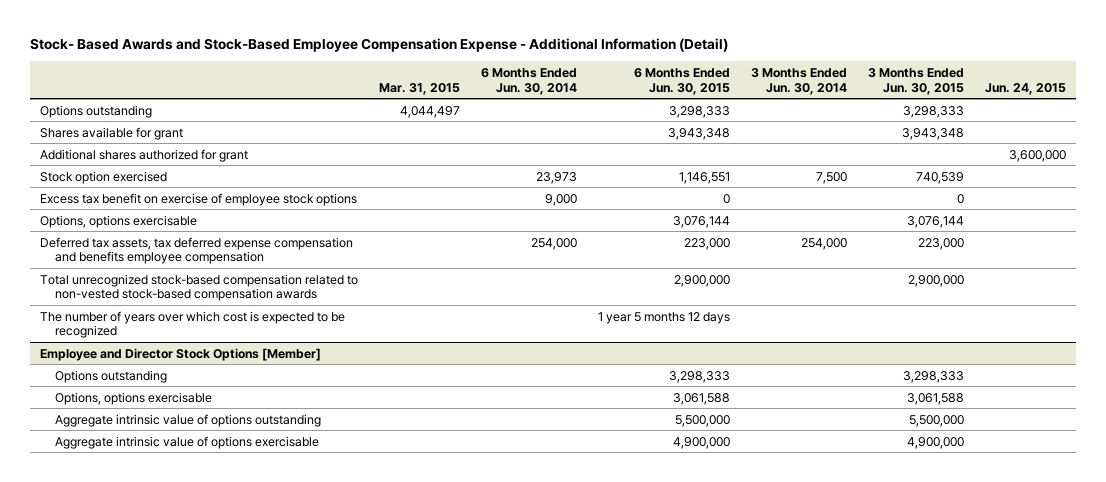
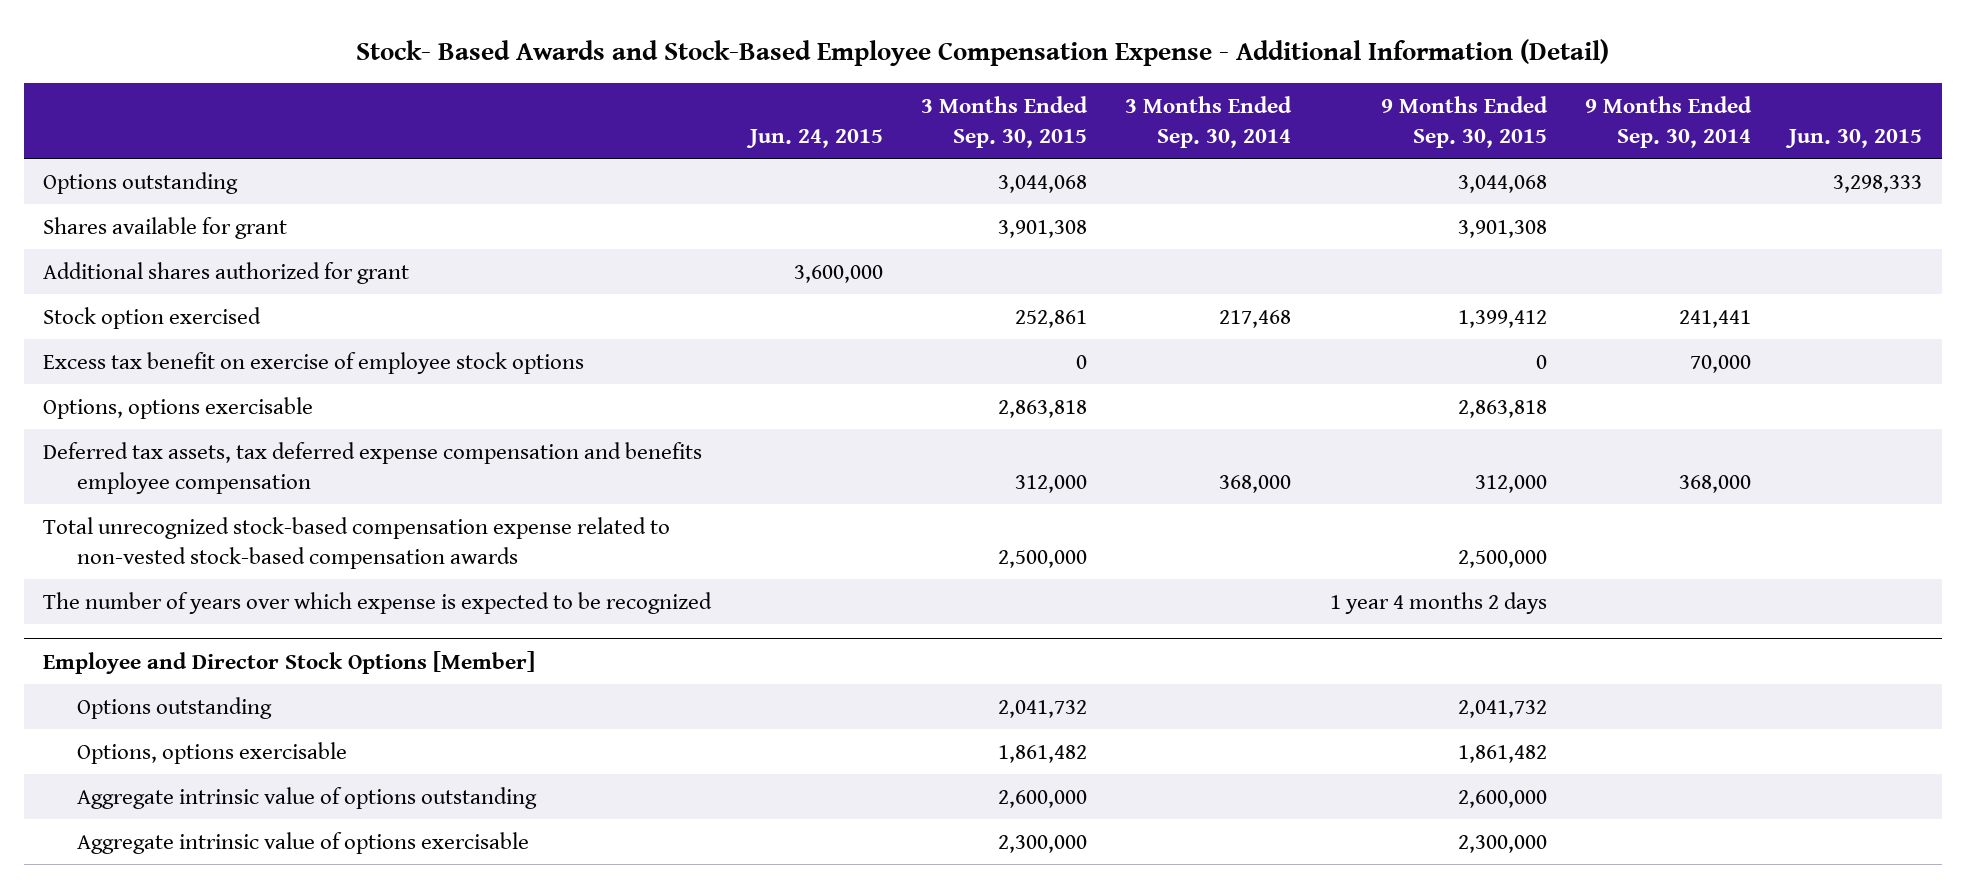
[379,82,461,95] Mar. 31, 2015 -> none
[481,67,578,95] 6 Months Ended Jun. 30, 2014 -> none
[633,67,730,95] 6 Months Ended Jun. 30, 2015 -> none
[750,67,847,95] 3 Months Ended Jun. 30, 2014 -> none
[867,67,964,95] 3 Months Ended Jun. 30, 2015 -> none
none -> [921,95,1089,148] 3 Months Ended Sep. 30, 2015
none -> [1125,95,1293,148] 3 Months Ended Sep. 30, 2014
none -> [1380,95,1548,148] 9 Months Ended Sep. 30, 2015
none -> [1585,95,1753,148] 9 Months Ended Sep. 30, 2014
none -> [1785,128,1923,148] Jun. 30, 2015
[40,273,359,302] Total unrecognized stock-based compensation related to non-vested stock-based compensation awards -> [43,516,671,569] Total unrecognized stock-based compensation expense related to non-vested stock-based compensation awards
[40,310,346,339] The number of years over which cost is expected to be recognized -> [43,591,713,614] The number of years over which expense is expected to be recognized

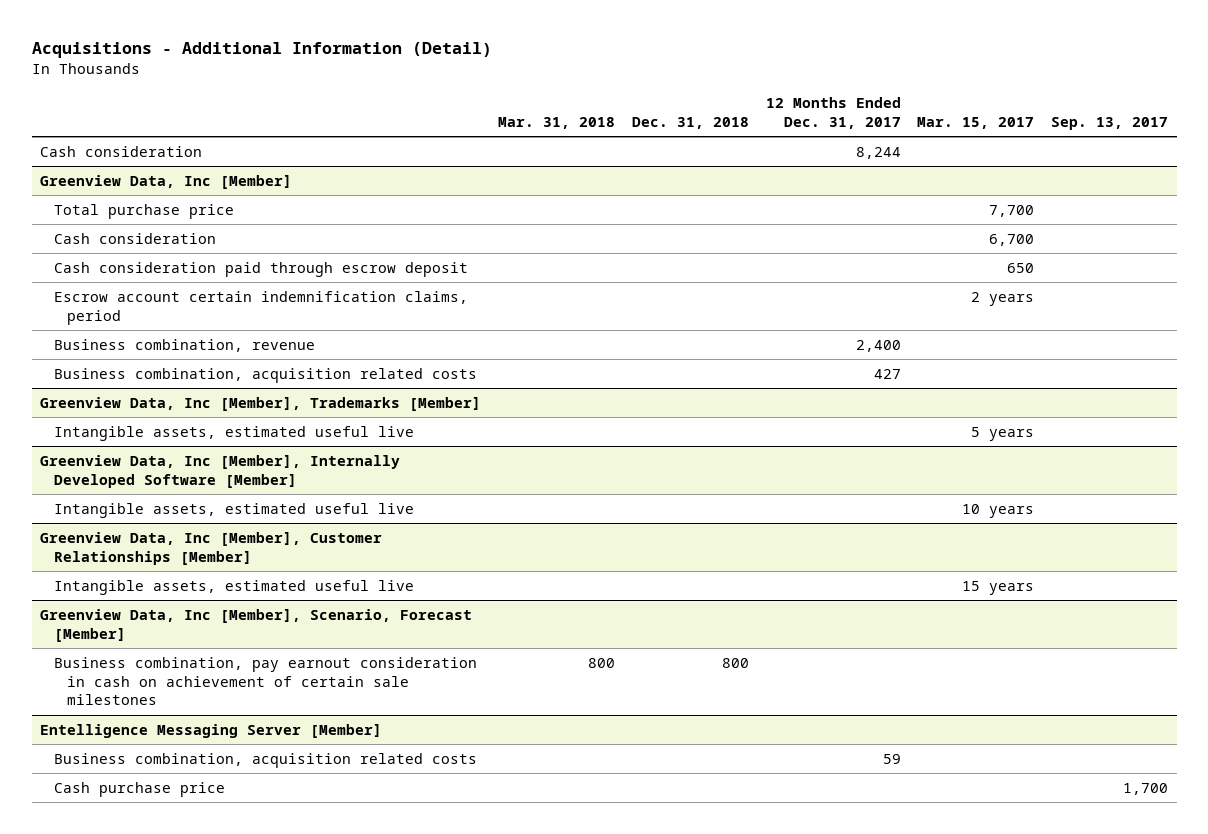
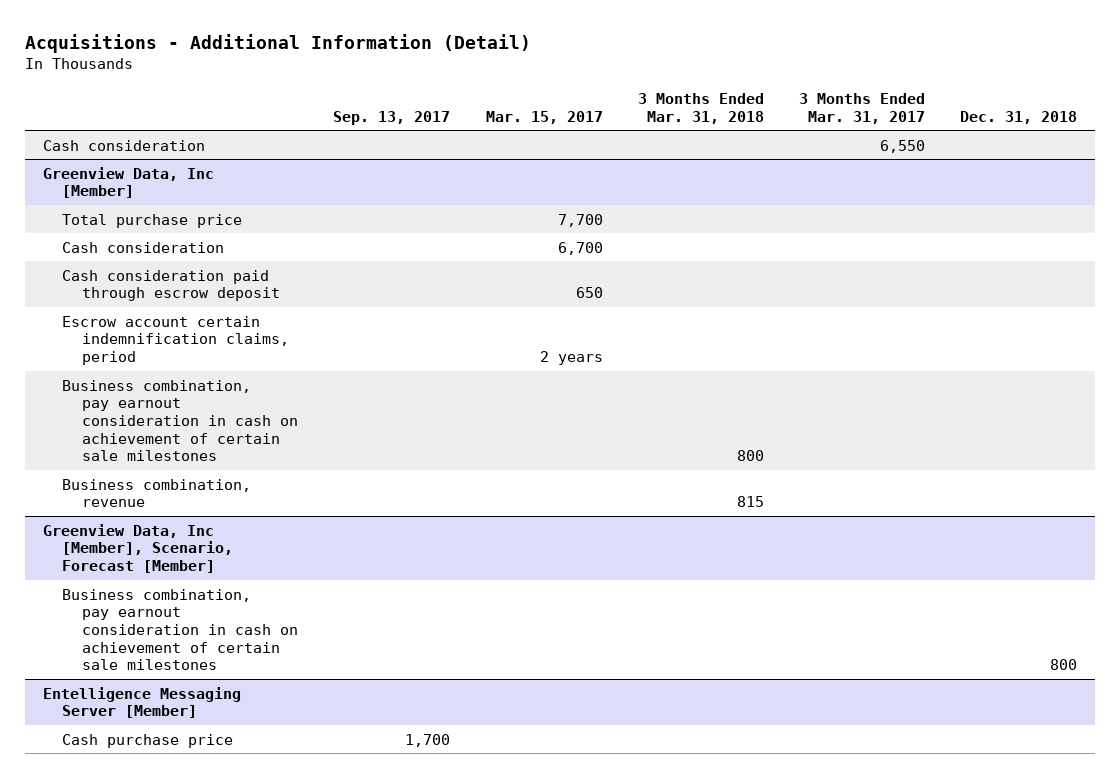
[498,116,616,129] Mar. 31, 2018 -> none
[765,97,901,129] 12 Months Ended Dec. 31, 2017 -> none
none -> [637,92,764,124] 3 Months Ended Mar. 31, 2018
none -> [798,92,925,124] 3 Months Ended Mar. 31, 2017
none -> [62,379,299,462] Business combination, pay earnout consideration in cash on achievement of certain sale milestones
[53,367,477,383] Business combination, acquisition related costs -> none
[40,396,482,411] Greenview Data, Inc [Member], Trademarks [Member] -> none
[53,425,414,441] Intangible assets, estimated useful live -> none
[40,454,401,488] Greenview Data, Inc [Member], Internally Developed Software [Member] -> none
[53,502,414,518] Intangible assets, estimated useful live -> none
[40,531,383,565] Greenview Data, Inc [Member], Customer Relationships [Member] -> none
[53,579,414,595] Intangible assets, estimated useful live -> none
[53,752,477,768] Business combination, acquisition related costs -> none

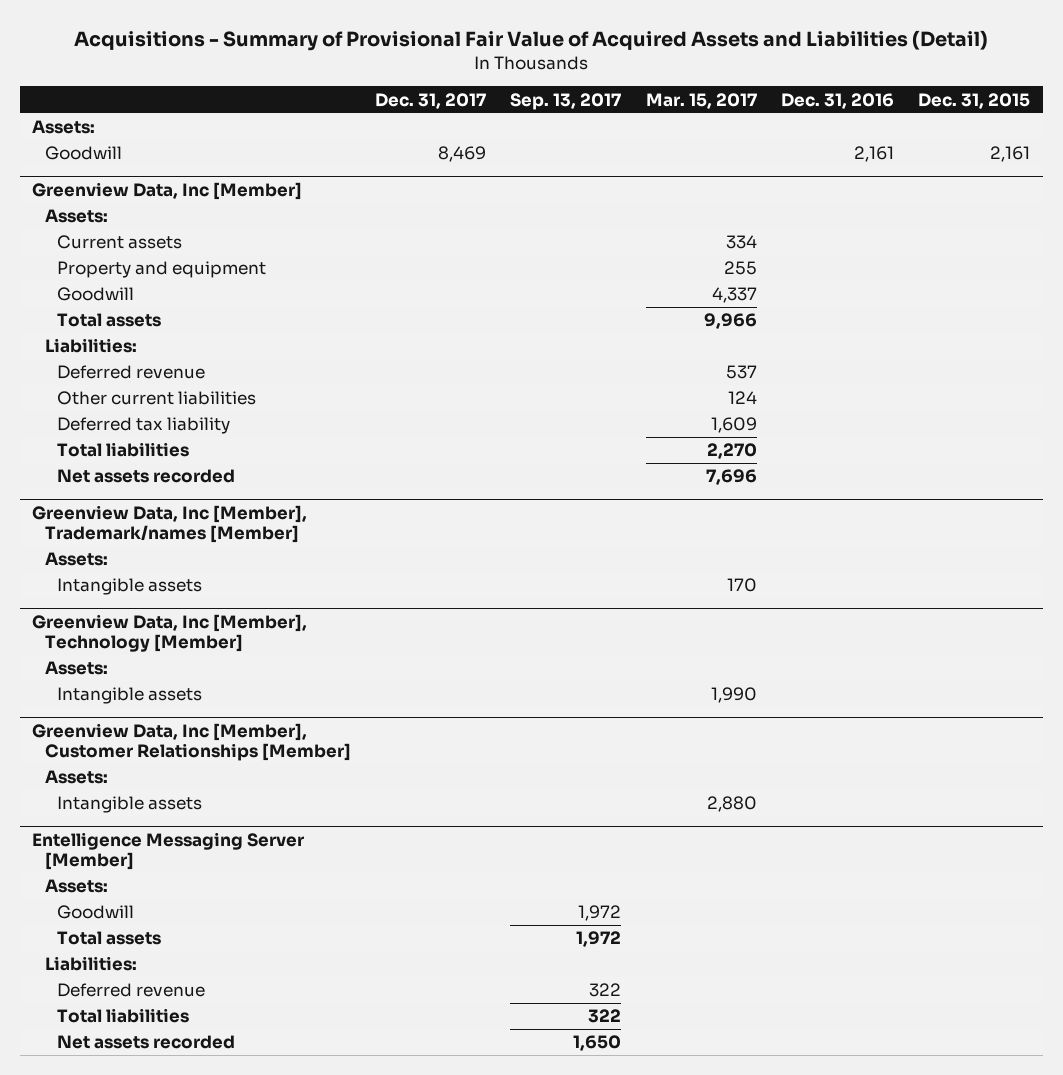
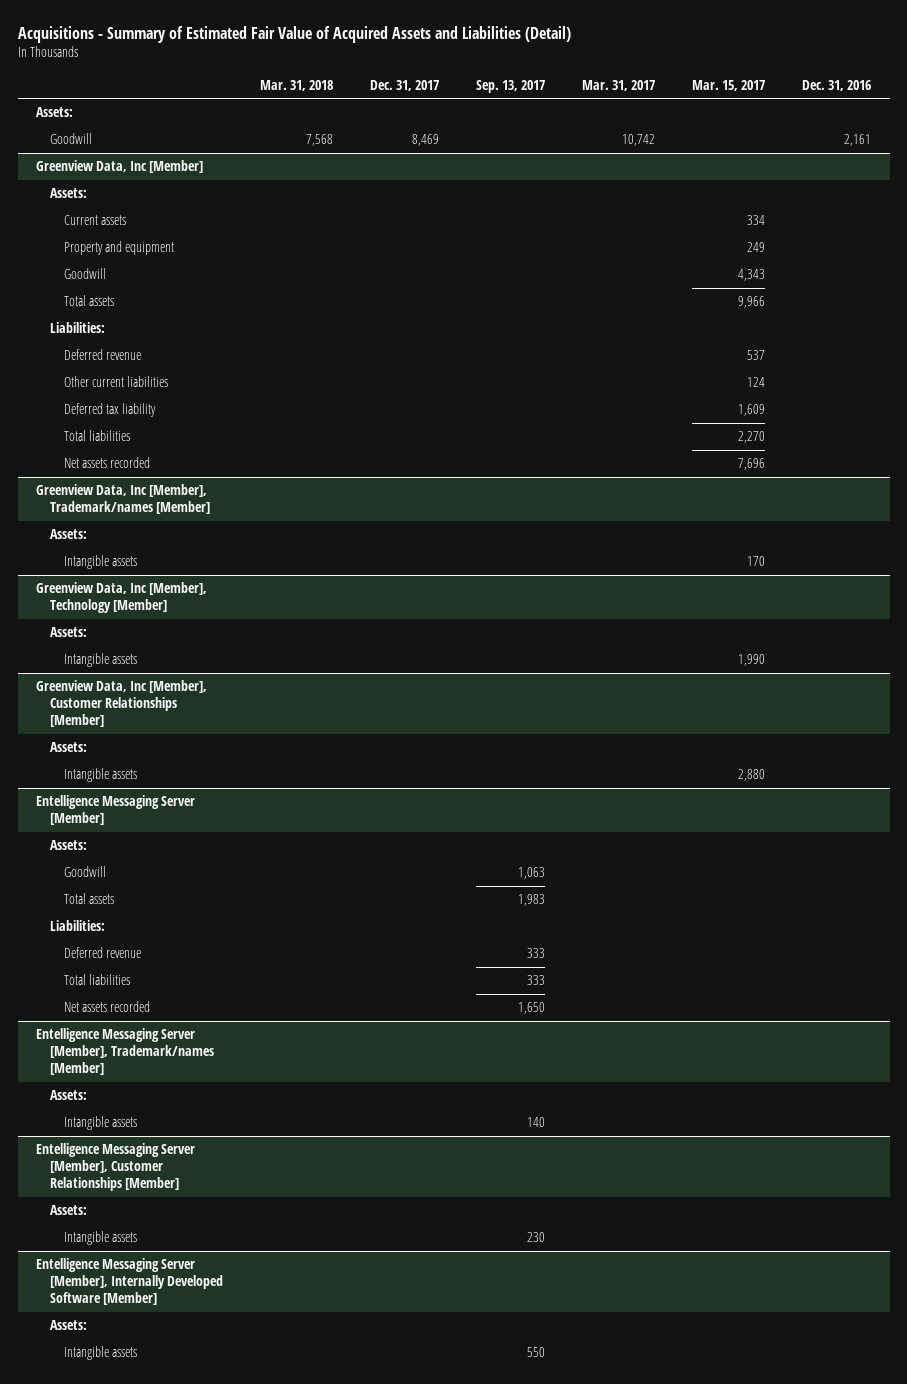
[74,30,989,52] Acquisitions - Summary of Provisional Fair Value of Acquired Assets and Liabilities (Detail) -> [17,26,571,44] Acquisitions - Summary of Estimated Fair Value of Acquired Assets and Liabilities (Detail)
[918,92,1031,109] Dec. 31, 2015 -> none
none -> [259,79,333,91] Mar. 31, 2018
none -> [582,79,656,91] Mar. 31, 2017
[723,261,757,276] 255 -> [747,242,766,253] 249
[711,287,757,304] 4,337 -> [738,269,766,282] 4,343
[578,905,622,922] 1,972 -> [518,867,546,880] 1,063
[576,931,622,948] 1,972 -> [518,894,546,907] 1,983
[589,983,622,998] 322 -> [527,948,546,959] 333
[588,1009,622,1024] 322 -> [527,975,546,986] 333
none -> [36,1028,214,1076] Entelligence Messaging Server [Member], Trademark/names [Member]
none -> [49,1090,87,1101] Assets:
none -> [63,1116,137,1131] Intangible assets
none -> [36,1143,196,1192] Entelligence Messaging Server [Member], Customer Relationships [Member]
none -> [49,1205,87,1216] Assets:
none -> [63,1231,137,1246] Intangible assets
none -> [36,1258,223,1306] Entelligence Messaging Server [Member], Internally Developed Software [Member]
none -> [49,1320,87,1331] Assets:
none -> [63,1346,137,1361] Intangible assets

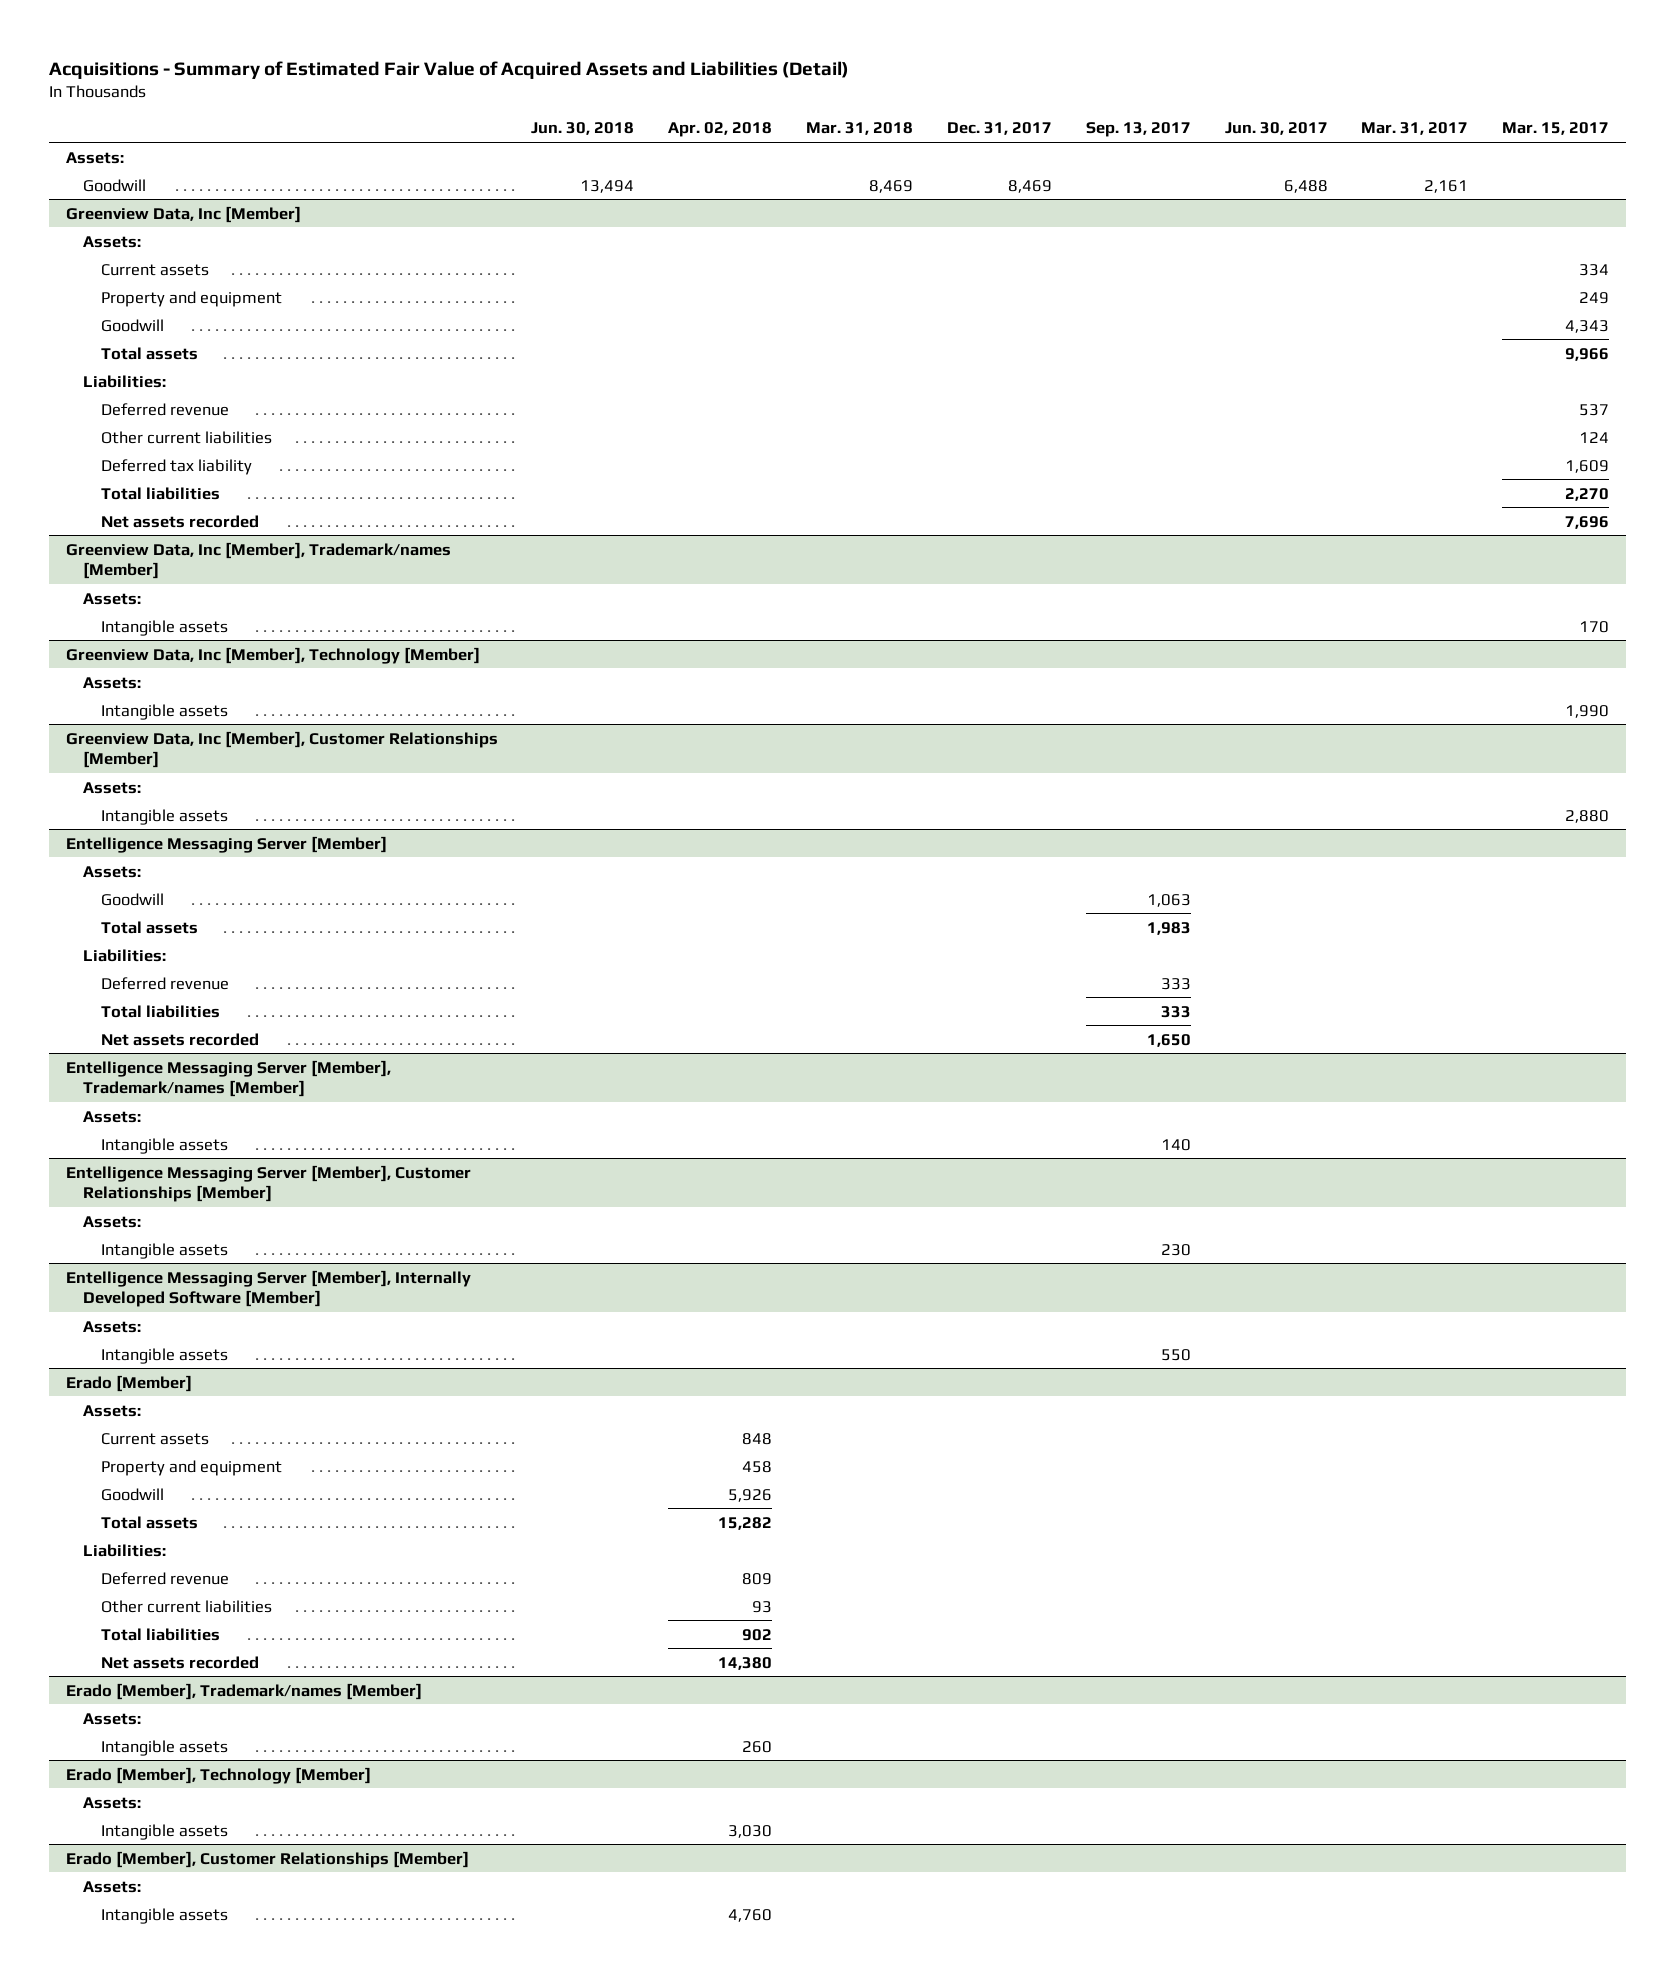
[802,79,872,91] Dec. 31, 2016 -> none
none -> [531,122,635,136] Jun. 30, 2018
none -> [668,122,773,138] Apr. 02, 2018
none -> [1224,122,1328,136] Jun. 30, 2017
[305,134,333,147] 7,568 -> [869,179,914,193] 8,469
[622,134,656,147] 10,742 -> [1424,179,1469,193] 2,161
none -> [65,1374,192,1392] Erado [Member]
none -> [83,1404,142,1417] Assets:
none -> [100,1432,209,1445] Current assets
none -> [100,1459,282,1476] Property and equipment
none -> [100,1487,164,1501] Goodwill
none -> [100,1515,198,1529] Total assets
none -> [83,1543,167,1557] Liabilities:
none -> [100,1571,229,1585] Deferred revenue
none -> [100,1599,272,1613] Other current liabilities
none -> [100,1627,220,1641] Total liabilities
none -> [100,1655,259,1669] Net assets recorded
none -> [65,1682,422,1700] Erado [Member], Trademark/names [Member]
none -> [83,1712,142,1725] Assets:
none -> [100,1739,228,1756] Intangible assets
none -> [65,1766,371,1784] Erado [Member], Technology [Member]
none -> [83,1796,142,1809] Assets:
none -> [100,1823,228,1840] Intangible assets
none -> [65,1850,469,1868] Erado [Member], Customer Relationships [Member]
none -> [83,1880,142,1893] Assets:
none -> [100,1907,228,1924] Intangible assets

